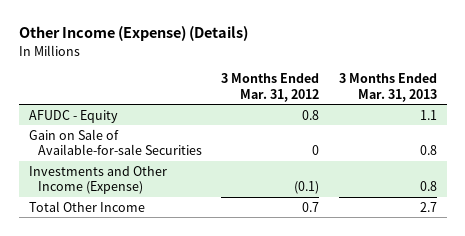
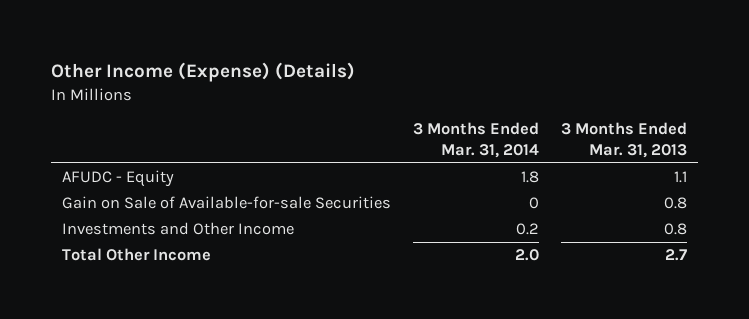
[221,73,320,102] 3 Months Ended Mar. 31, 2012 -> none
none -> [412,122,539,159] 3 Months Ended Mar. 31, 2014
[28,165,167,195] Investments and Other Income (Expense) -> [62,222,295,236] Investments and Other Income

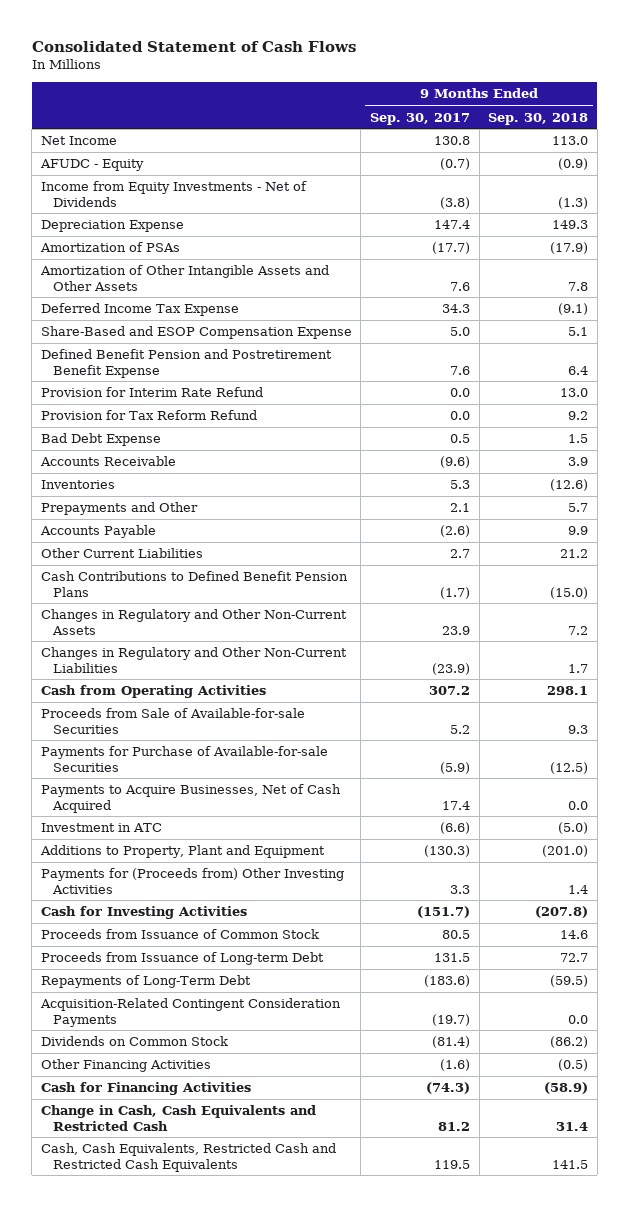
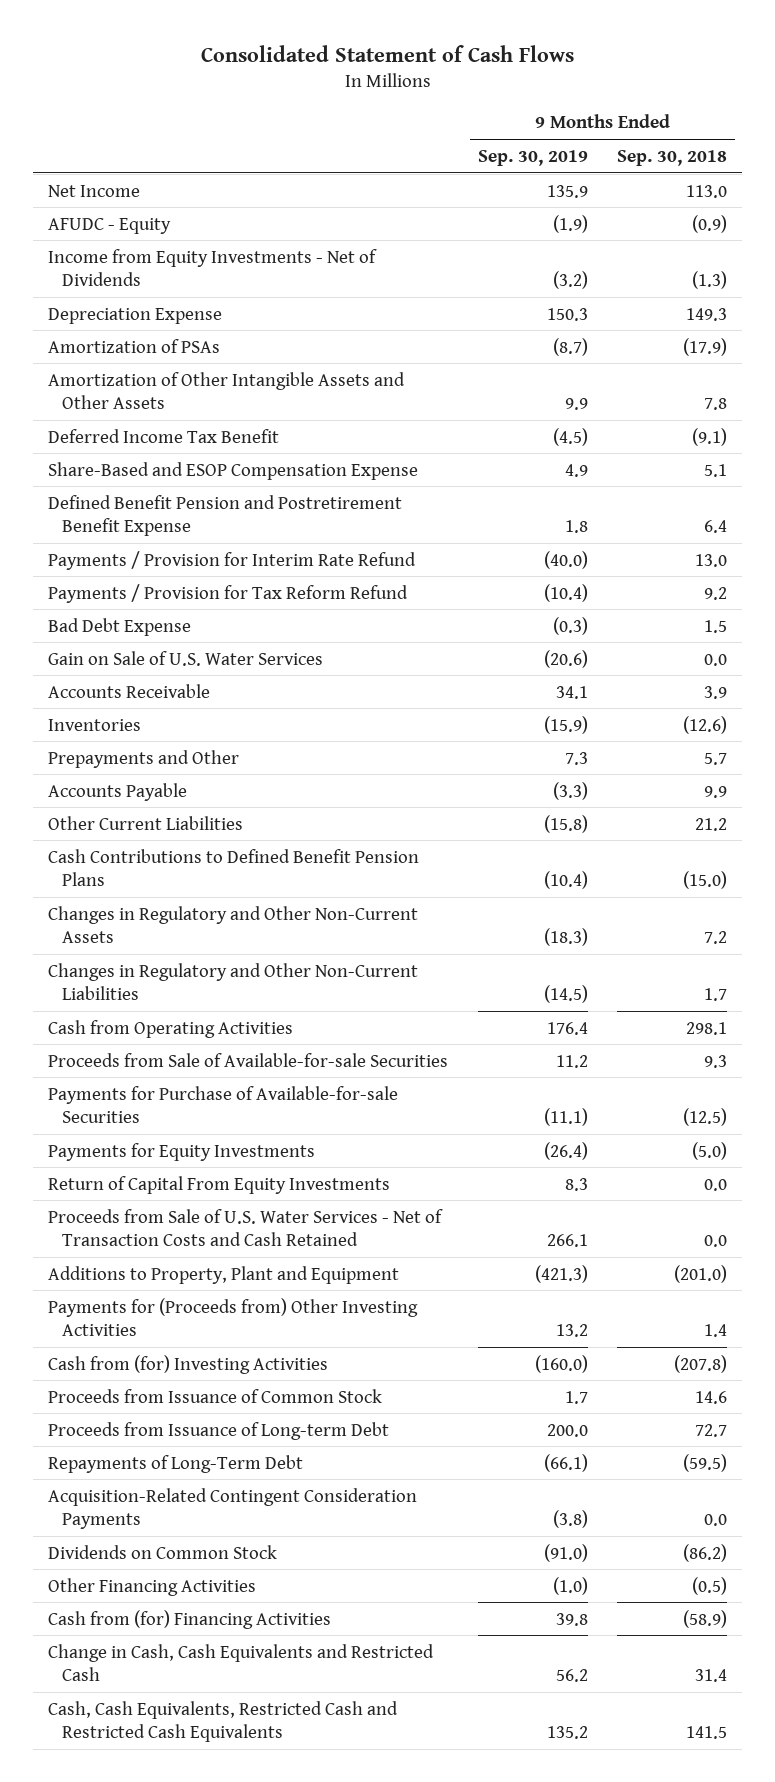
[370,112,471,125] Sep. 30, 2017 -> none
none -> [477,149,588,166] Sep. 30, 2019
[40,303,239,317] Deferred Income Tax Expense -> [47,428,279,443] Deferred Income Tax Benefit
[40,387,263,398] Provision for Interim Rate Refund -> [47,550,416,570] Payments / Provision for Interim Rate Refund
[40,410,257,421] Provision for Tax Reform Refund -> [47,583,408,603] Payments / Provision for Tax Reform Refund
none -> [47,650,323,666] Gain on Sale of U.S. Water Services
[40,784,341,813] Payments to Acquire Businesses, Net of Cash Acquired -> none
[40,823,162,833] Investment in ATC -> [47,1142,315,1161] Payments for Equity Investments
none -> [47,1175,390,1194] Return of Capital From Equity Investments
none -> [47,1208,443,1247] Proceeds from Sale of U.S. Water Services - Net of Transaction Costs and Cash Retained
[40,906,247,920] Cash for Investing Activities -> [47,1354,328,1374] Cash from (for) Investing Activities
[40,1082,251,1096] Cash for Financing Activities -> [47,1609,331,1629] Cash from (for) Financing Activities

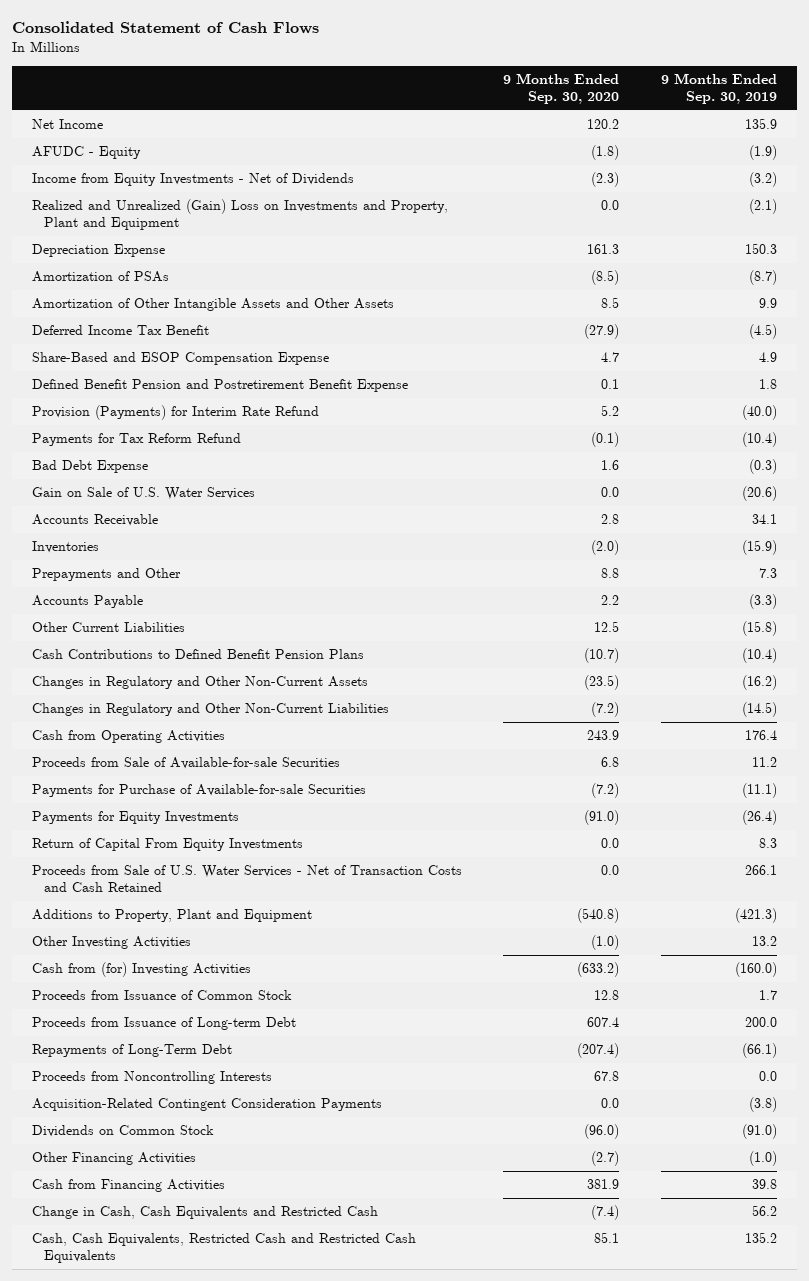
[617,149,728,166] Sep. 30, 2018 -> none
none -> [503,73,620,104] 9 Months Ended Sep. 30, 2020
none -> [32,199,449,231] Realized and Unrealized (Gain) Loss on Investments and Property, Plant and Equipment
[47,550,416,570] Payments / Provision for Interim Rate Refund -> [32,405,320,421] Provision (Payments) for Interim Rate Refund
[47,583,408,603] Payments / Provision for Tax Reform Refund -> [32,433,242,447] Payments for Tax Reform Refund
[543,928,588,947] (18.3) -> [741,675,777,691] (16.2)
[47,1297,418,1337] Payments for (Proceeds from) Other Investing Activities -> [32,936,192,950] Other Investing Activities
none -> [32,1071,273,1085] Proceeds from Noncontrolling Interests
[47,1609,331,1629] Cash from (for) Financing Activities -> [32,1179,226,1193] Cash from Financing Activities

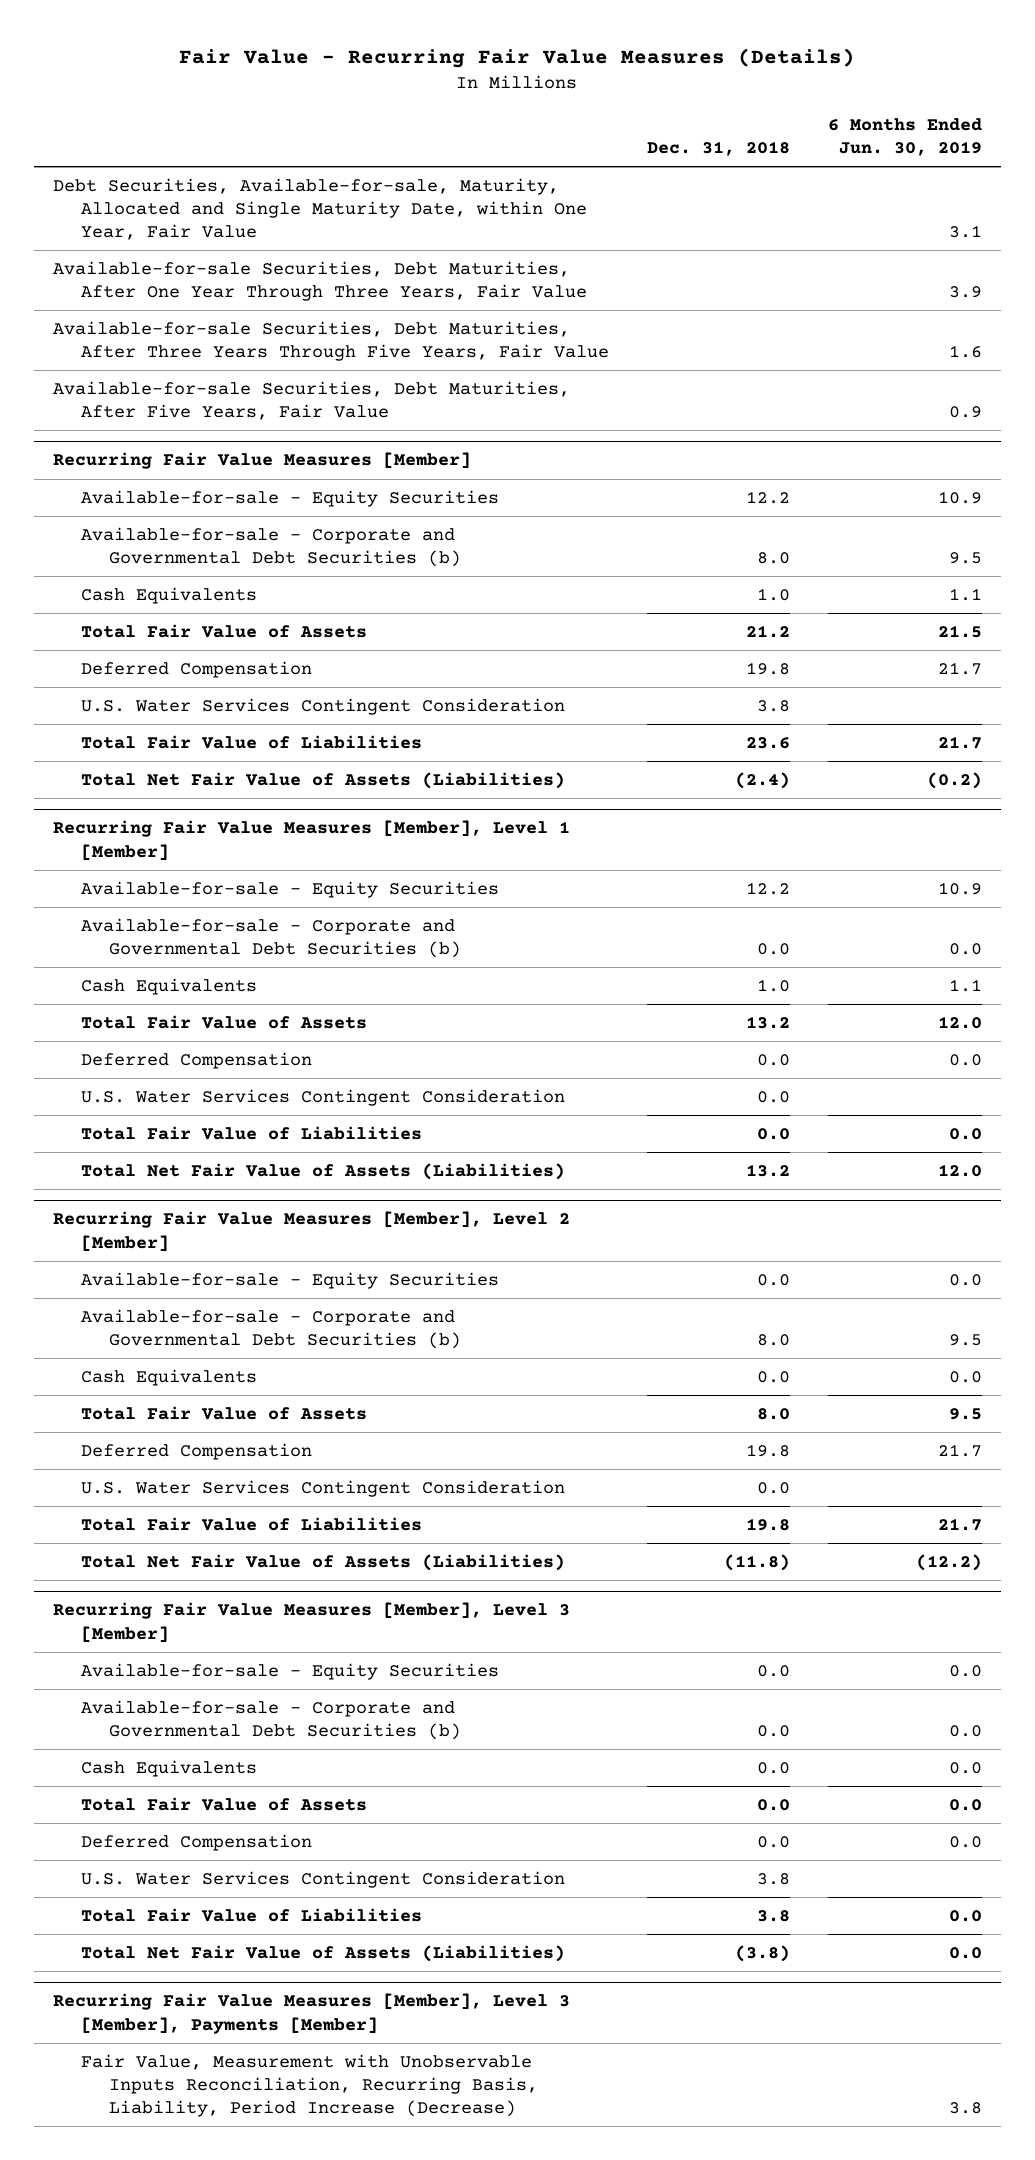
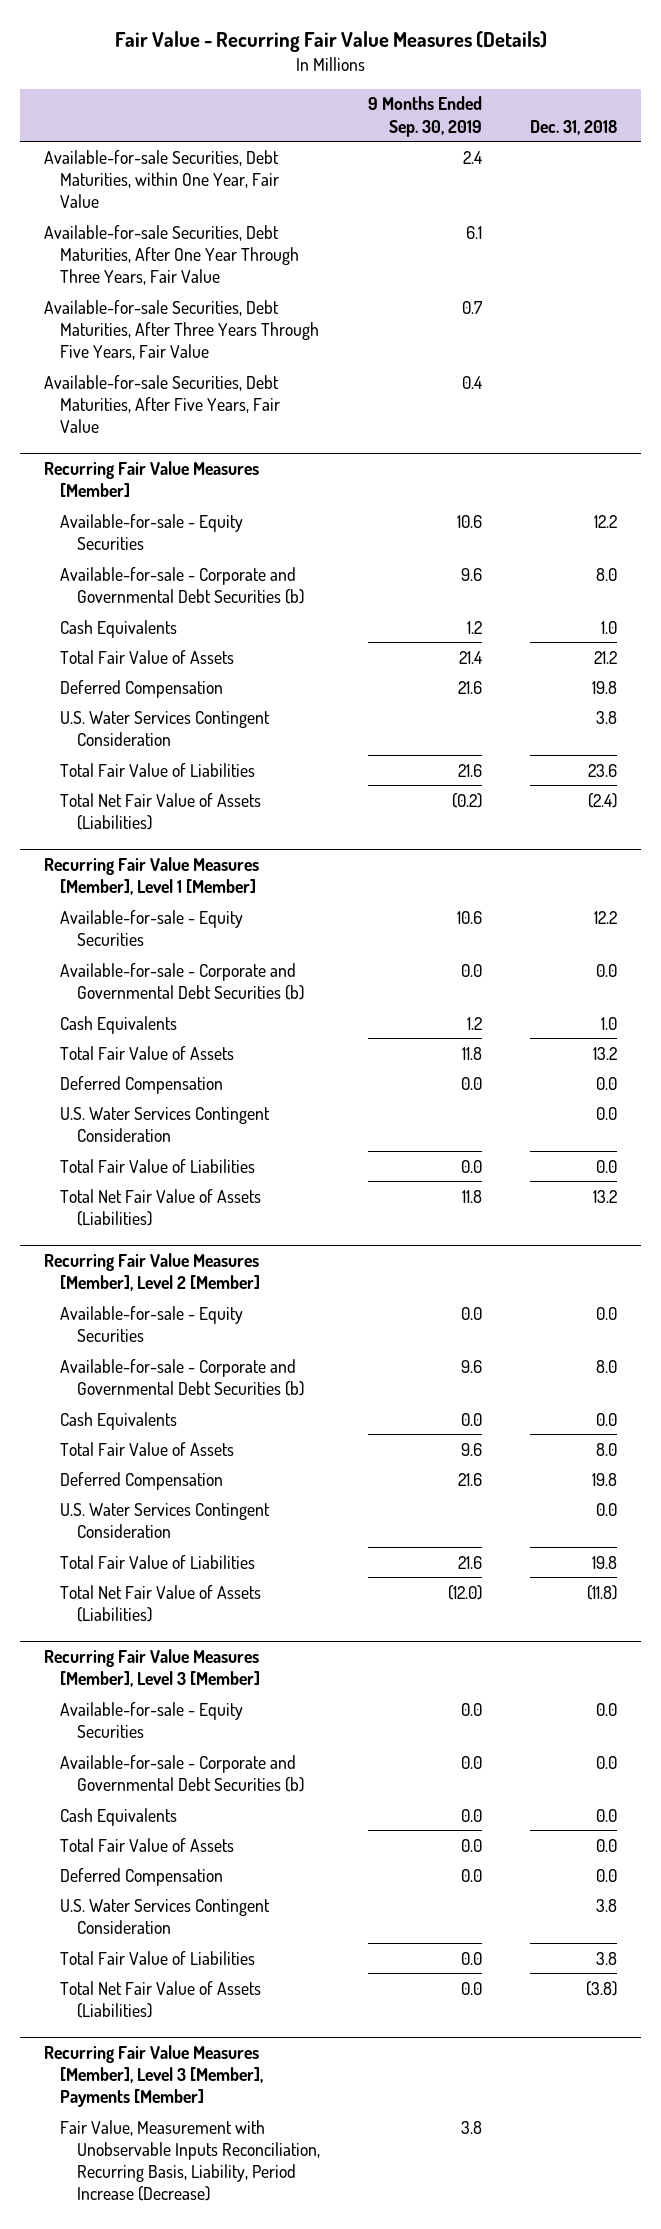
[827,118,982,157] 6 Months Ended Jun. 30, 2019 -> none
none -> [368,96,483,137] 9 Months Ended Sep. 30, 2019
[53,177,588,241] Debt Securities, Available-for-sale, Maturity, Allocated and Single Maturity Date, within One Year, Fair Value -> [43,149,280,209] Available-for-sale Securities, Debt Maturities, within One Year, Fair Value

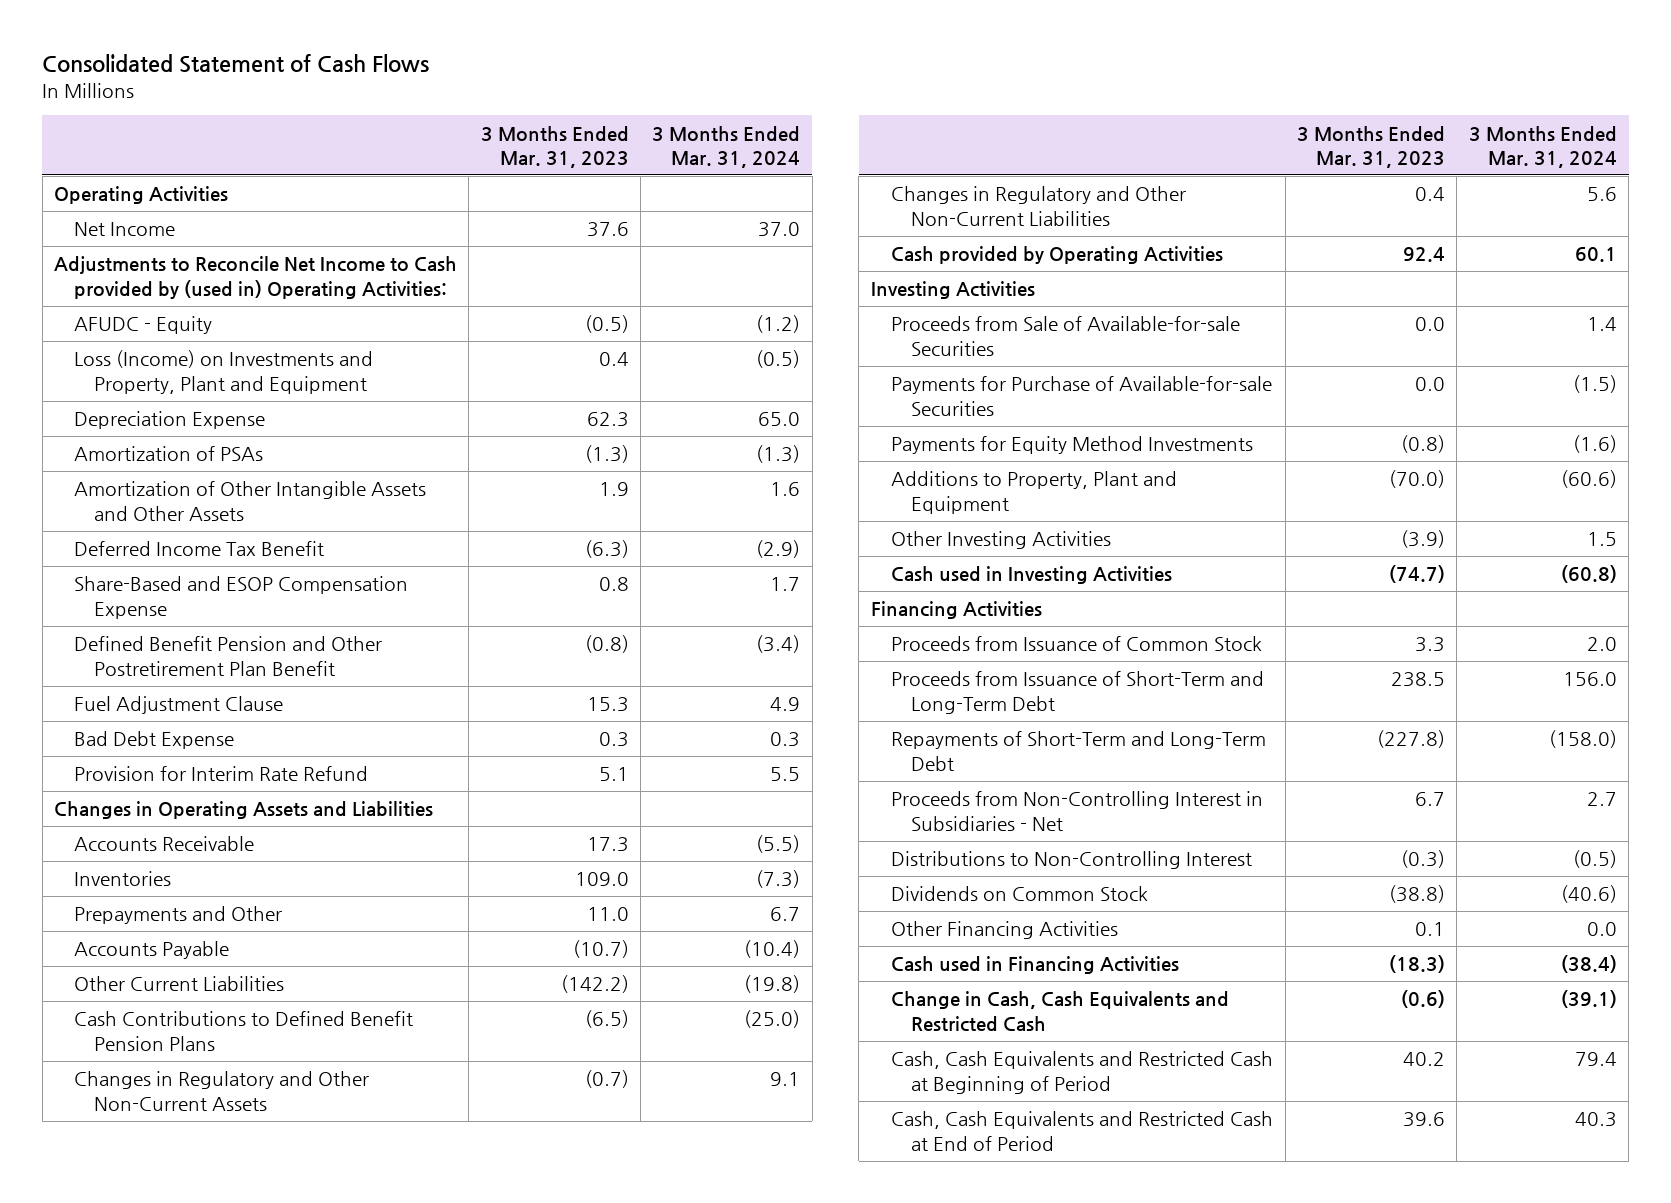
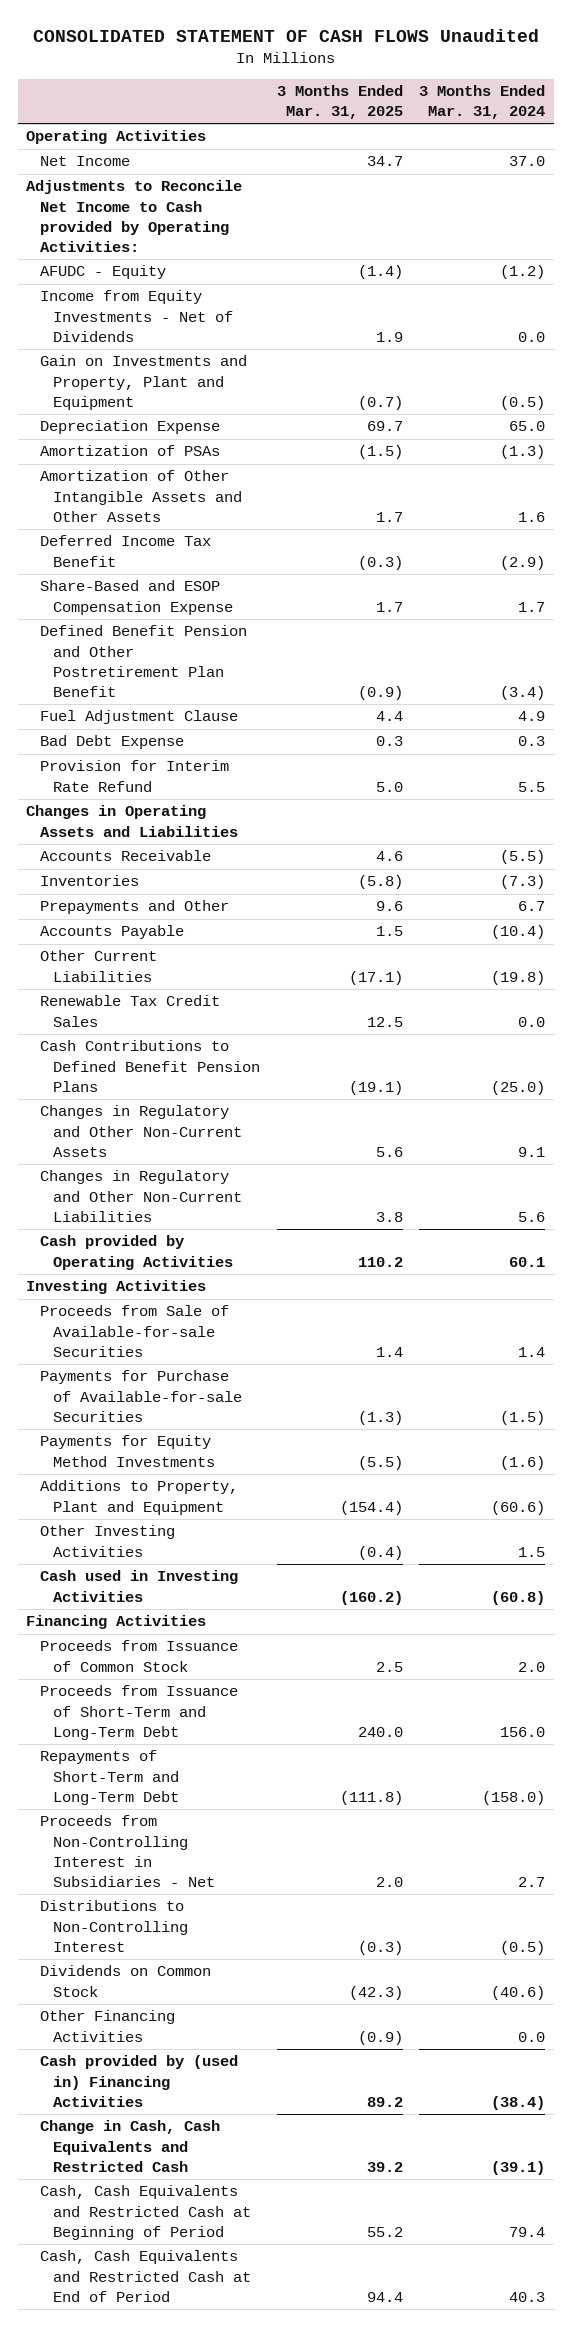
[42,54,430,74] Consolidated Statement of Cash Flows -> [32,29,539,43] CONSOLIDATED STATEMENT OF CASH FLOWS Unaudited
[480,125,629,168] 3 Months Ended Mar. 31, 2023 -> none
none -> [276,85,403,120] 3 Months Ended Mar. 31, 2025
[54,256,458,299] Adjustments to Reconcile Net Income to Cash provided by (used in) Operating Activities: -> [26,180,243,252] Adjustments to Reconcile Net Income to Cash provided by Operating Activities:
none -> [39,290,233,342] Income from Equity Investments - Net of Dividends
[74,350,374,394] Loss (Income) on Investments and Property, Plant and Equipment -> [39,355,247,410] Gain on Investments and Property, Plant and Equipment
none -> [39,995,220,1027] Renewable Tax Credit Sales
[890,956,1179,975] Cash used in Financing Activities -> [39,2055,238,2107] Cash provided by (used in) Financing Activities

